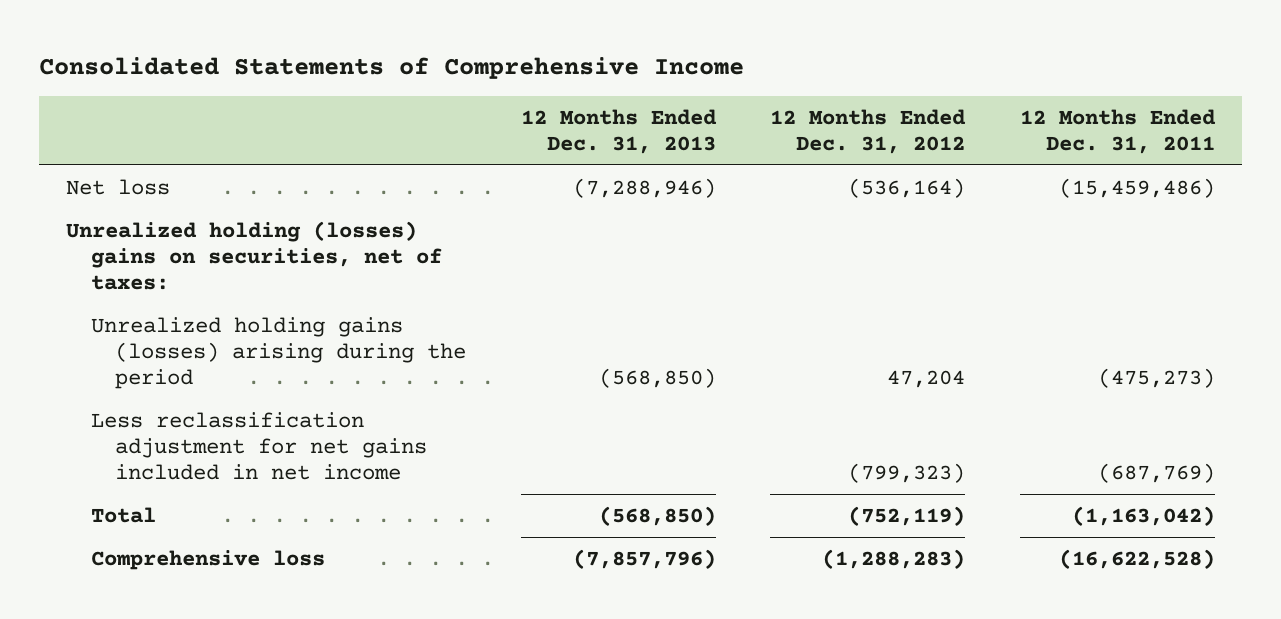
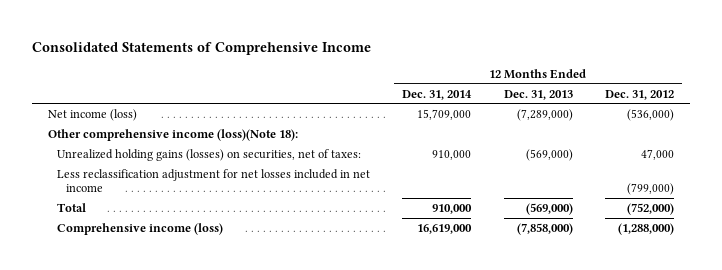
[1019,109,1216,155] 12 Months Ended Dec. 31, 2011 -> none
none -> [402,89,473,100] Dec. 31, 2014
[66,220,442,290] Unrealized holding (losses) gains on securities, net of taxes: -> none
[66,178,171,195] Net loss -> [48,108,138,121] Net income (loss)
[572,177,716,198] (7,288,946) -> [516,108,573,121] (7,289,000)
[848,177,966,198] (536,164) -> [626,108,674,121] (536,000)
none -> [48,128,299,141] Other comprehensive income (loss)(Note 18):
[90,316,467,389] Unrealized holding gains (losses) arising during the period -> [57,148,362,161] Unrealized holding gains (losses) on securities, net of taxes:
[598,367,716,388] (568,850) -> [525,148,573,161] (569,000)
[887,369,966,388] 47,204 -> [640,148,674,160] 47,000
[90,411,428,480] Less reclassification adjustment for net gains included in net income -> [57,168,371,193] Less reclassification adjustment for net losses included in net income
[848,462,966,483] (799,323) -> [626,183,674,196] (799,000)
[598,505,716,526] (568,850) -> [525,202,573,215] (569,000)
[848,505,966,526] (752,119) -> [626,202,674,215] (752,000)
[90,549,325,570] Comprehensive loss -> [57,222,224,235] Comprehensive income (loss)
[572,548,716,569] (7,857,796) -> [516,222,573,235] (7,858,000)
[822,548,966,569] (1,288,283) -> [617,222,674,235] (1,288,000)

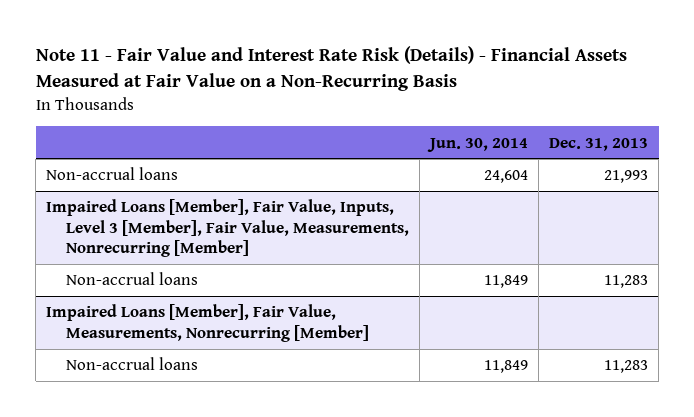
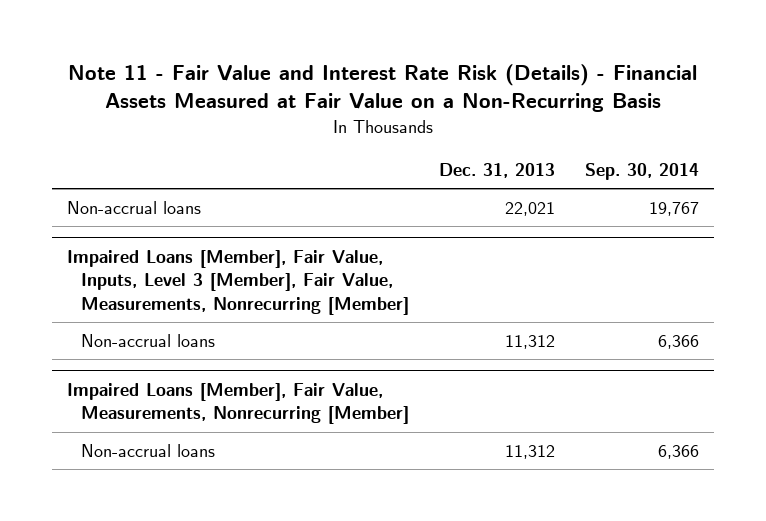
[427,137,529,152] Jun. 30, 2014 -> none
none -> [585,162,700,180] Sep. 30, 2014
[604,170,649,184] 21,993 -> [505,202,556,217] 22,021
[604,275,649,289] 11,283 -> [505,335,556,350] 11,312
[604,360,649,374] 11,283 -> [505,445,556,460] 11,312

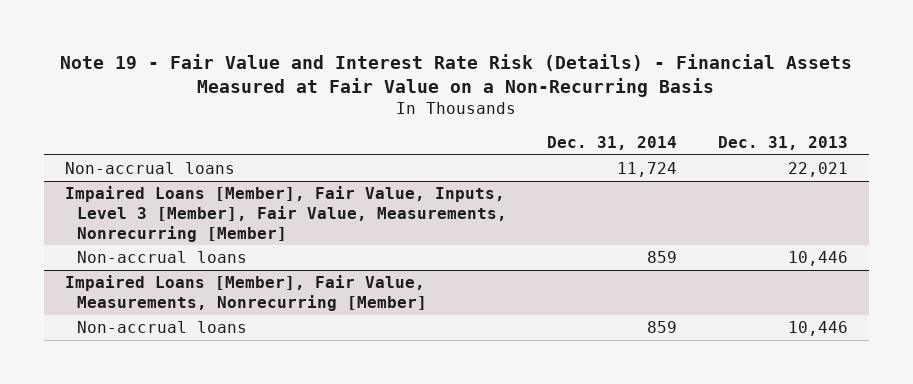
[67,63,697,113] Note 11 - Fair Value and Interest Rate Risk (Details) - Financial Assets Measured at Fair Value on a Non-Recurring Basis -> [60,53,853,98] Note 19 - Fair Value and Interest Rate Risk (Details) - Financial Assets Measured at Fair Value on a Non-Recurring Basis
[585,162,700,180] Sep. 30, 2014 -> none
none -> [547,136,678,151] Dec. 31, 2014
[505,335,556,350] 11,312 -> [788,251,849,267] 10,446
[505,445,556,460] 11,312 -> [788,321,849,337] 10,446

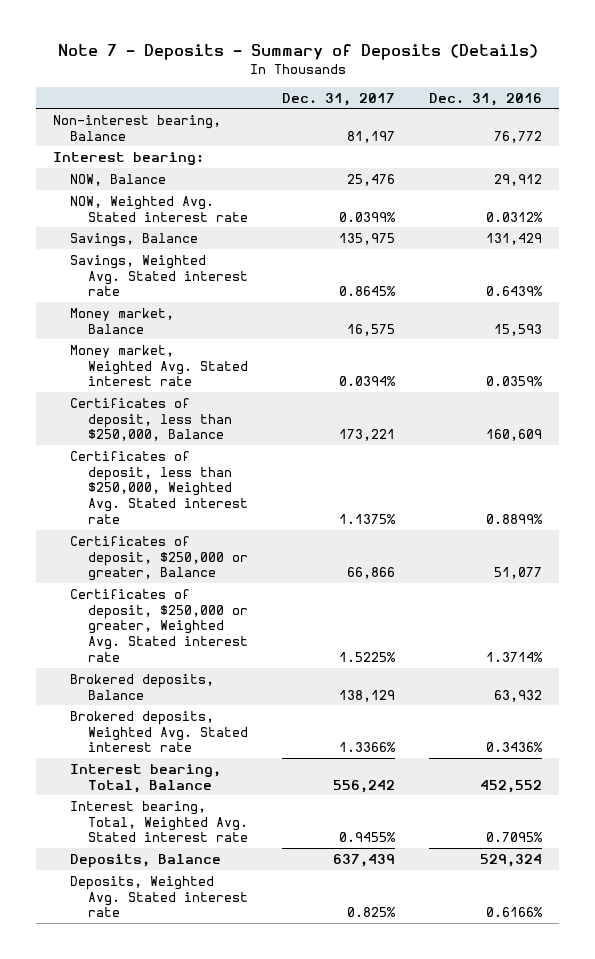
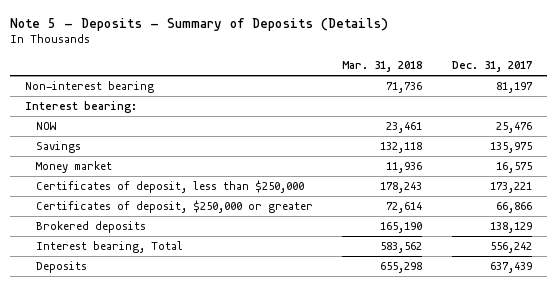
[57,44,538,61] Note 7 - Deposits - Summary of Deposits (Details) -> [9,17,388,31] Note 5 - Deposits - Summary of Deposits (Details)
[429,92,543,106] Dec. 31, 2016 -> none
none -> [342,61,423,73] Mar. 31, 2018
[53,114,222,141] Non-interest bearing, Balance -> [24,81,154,94] Non-interest bearing
[70,195,248,222] NOW, Weighted Avg. Stated interest rate -> none
[70,254,248,297] Savings, Weighted Avg. Stated interest rate -> none
[70,344,248,387] Money market, Weighted Avg. Stated interest rate -> none
[70,450,248,524] Certificates of deposit, less than $250,000, Weighted Avg. Stated interest rate -> none
[70,588,248,662] Certificates of deposit, $250,000 or greater, Weighted Avg. Stated interest rate -> none
[70,710,248,753] Brokered deposits, Weighted Avg. Stated interest rate -> none
[70,800,248,843] Interest bearing, Total, Weighted Avg. Stated interest rate -> none
[70,875,248,918] Deposits, Weighted Avg. Stated interest rate -> none
[70,173,167,186] NOW, Balance -> [35,122,56,131] NOW
[70,232,199,247] Savings, Balance -> [35,141,81,154] Savings
[70,307,175,334] Money market, Balance -> [35,161,112,174] Money market
[70,397,232,442] Certificates of deposit, less than $250,000, Balance -> [35,180,304,194] Certificates of deposit, less than $250,000
[70,535,248,582] Certificates of deposit, $250,000 or greater, Balance -> [35,200,313,214] Certificates of deposit, $250,000 or greater
[70,673,215,700] Brokered deposits, Balance -> [35,221,146,234] Brokered deposits
[70,763,222,793] Interest bearing, Total, Balance -> [35,241,183,254] Interest bearing, Total
[70,853,222,868] Deposits, Balance -> [35,261,87,274] Deposits

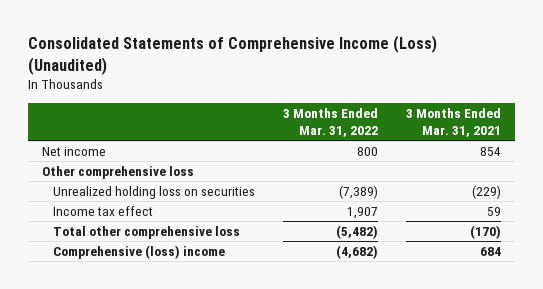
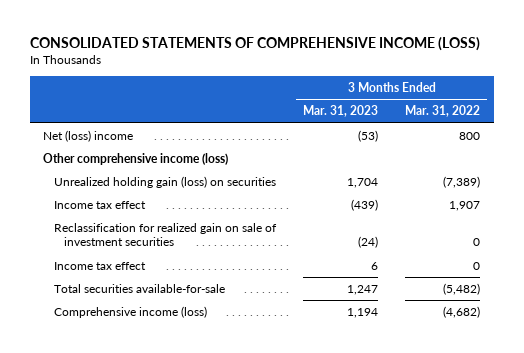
[28,35,438,75] Consolidated Statements of Comprehensive Income (Loss) (Unaudited) -> [29,37,480,52] CONSOLIDATED STATEMENTS OF COMPREHENSIVE INCOME (LOSS)
[405,108,501,137] 3 Months Ended Mar. 31, 2021 -> none
none -> [303,105,379,118] Mar. 31, 2023
[42,147,107,157] Net income -> [43,129,134,142] Net (loss) income
[42,166,195,180] Other comprehensive loss -> [43,152,229,165] Other comprehensive income (loss)
[52,186,255,200] Unrealized holding loss on securities -> [53,175,276,188] Unrealized holding gain (loss) on securities
none -> [53,222,277,247] Reclassification for realized gain on sale of investment securities
none -> [53,261,146,270] Income tax effect
[52,226,240,240] Total other comprehensive loss -> [53,283,225,293] Total securities available-for-sale
[52,245,225,260] Comprehensive (loss) income -> [53,305,207,318] Comprehensive income (loss)

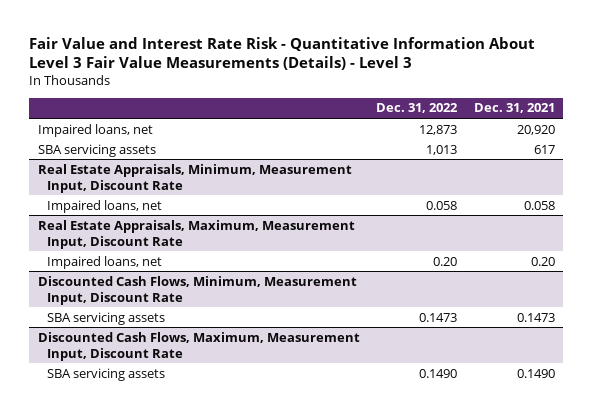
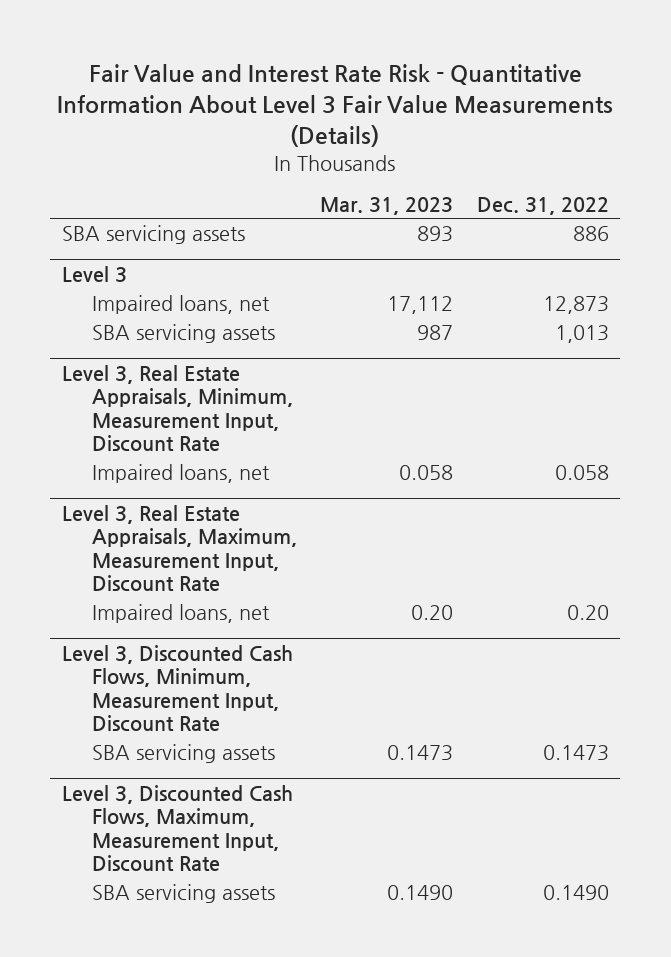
[29,36,536,71] Fair Value and Interest Rate Risk - Quantitative Information About Level 3 Fair Value Measurements (Details) - Level 3 -> [57,63,614,147] Fair Value and Interest Rate Risk - Quantitative Information About Level 3 Fair Value Measurements (Details)
[473,103,555,114] Dec. 31, 2021 -> none
none -> [320,196,454,215] Mar. 31, 2023
none -> [61,225,245,245] SBA servicing assets
none -> [61,266,127,283] Level 3
[37,163,352,193] Real Estate Appraisals, Minimum, Measurement Input, Discount Rate -> [61,365,293,453] Level 3, Real Estate Appraisals, Minimum, Measurement Input, Discount Rate
[37,219,355,249] Real Estate Appraisals, Maximum, Measurement Input, Discount Rate -> [61,505,297,593] Level 3, Real Estate Appraisals, Maximum, Measurement Input, Discount Rate
[37,275,357,305] Discounted Cash Flows, Minimum, Measurement Input, Discount Rate -> [61,645,293,733] Level 3, Discounted Cash Flows, Minimum, Measurement Input, Discount Rate
[37,331,360,361] Discounted Cash Flows, Maximum, Measurement Input, Discount Rate -> [61,785,293,873] Level 3, Discounted Cash Flows, Maximum, Measurement Input, Discount Rate

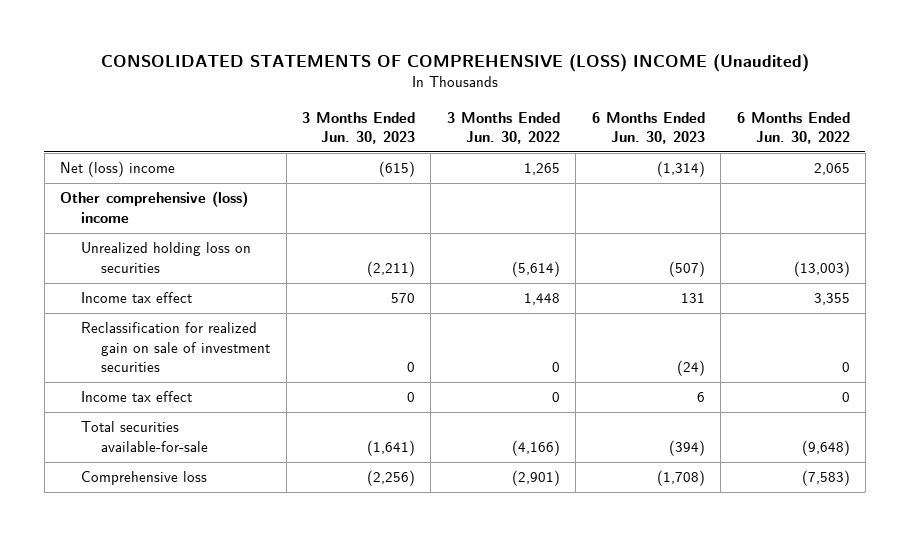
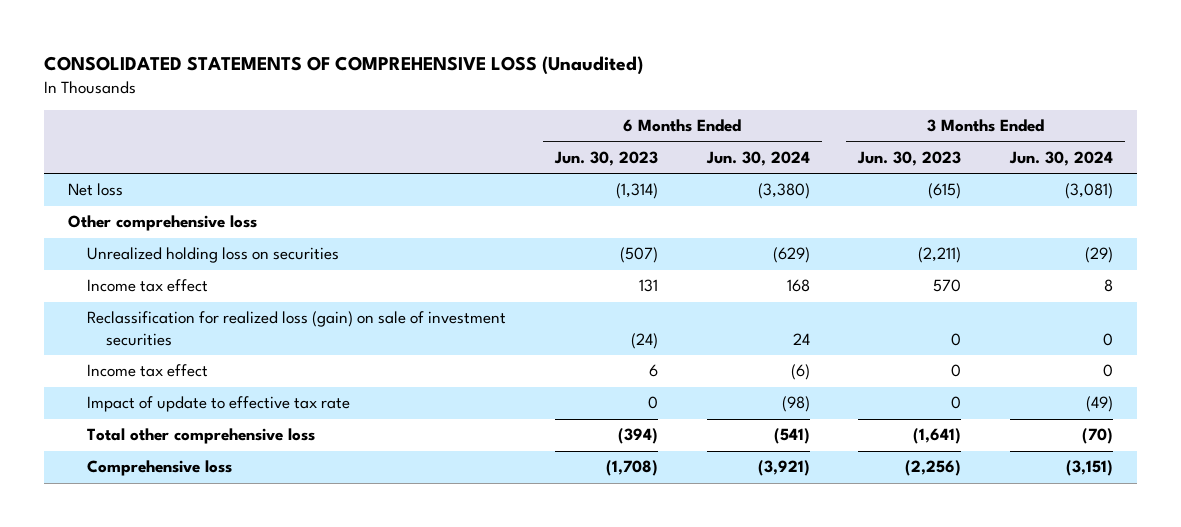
[100,54,809,73] CONSOLIDATED STATEMENTS OF COMPREHENSIVE (LOSS) INCOME (Unaudited) -> [44,56,644,76] CONSOLIDATED STATEMENTS OF COMPREHENSIVE LOSS (Unaudited)
[446,111,560,144] 3 Months Ended Jun. 30, 2022 -> none
[736,111,850,144] 6 Months Ended Jun. 30, 2022 -> none
none -> [705,150,810,166] Jun. 30, 2024
none -> [1008,150,1113,166] Jun. 30, 2024
[60,161,176,178] Net (loss) income -> [68,183,124,197] Net loss
[60,191,249,223] Other comprehensive (loss) income -> [68,215,258,232] Other comprehensive loss
[80,322,271,372] Reclassification for realized gain on sale of investment securities -> [87,311,507,347] Reclassification for realized loss (gain) on sale of investment securities
none -> [87,396,351,413] Impact of update to effective tax rate
[80,421,209,452] Total securities available-for-sale -> [87,428,316,445] Total other comprehensive loss

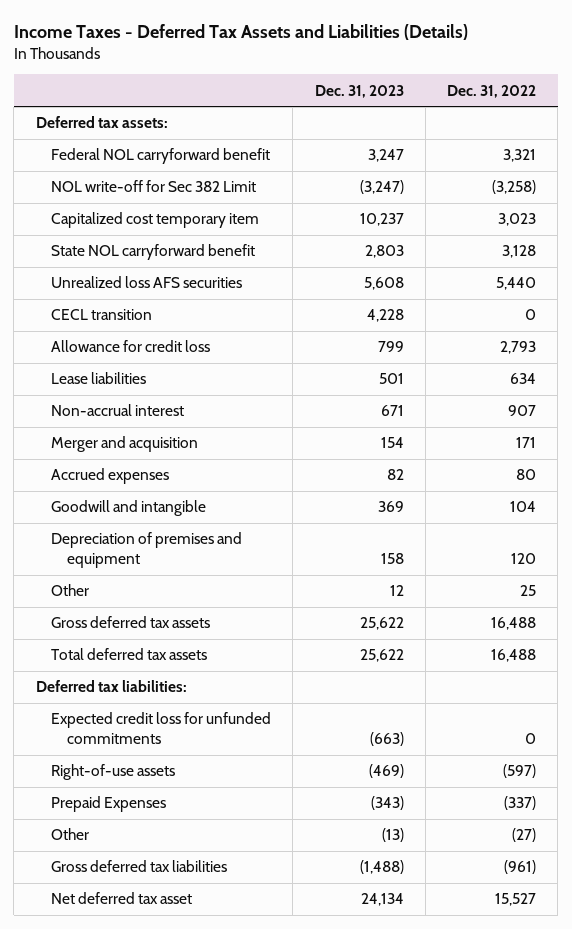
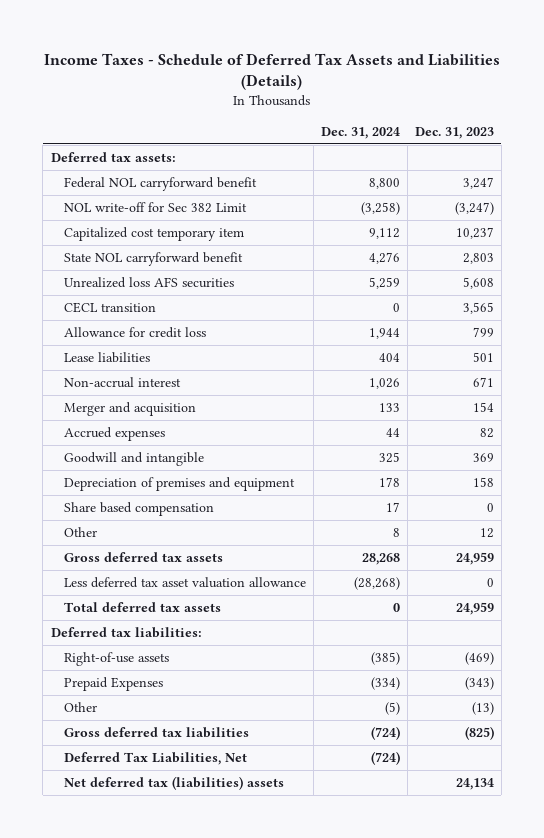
[13,23,468,40] Income Taxes - Deferred Tax Assets and Liabilities (Details) -> [44,52,501,91] Income Taxes - Schedule of Deferred Tax Assets and Liabilities (Details)
[447,84,537,98] Dec. 31, 2022 -> none
none -> [320,126,400,139] Dec. 31, 2024
[366,309,404,323] 4,228 -> [462,301,494,314] 3,565
none -> [63,501,214,516] Share based compensation
[359,617,404,631] 25,622 -> [455,551,494,565] 24,959
none -> [63,576,306,588] Less deferred tax asset valuation allowance
[359,649,404,663] 25,622 -> [455,601,494,615] 24,959
[51,712,272,745] Expected credit loss for unfunded commitments -> none
[359,860,404,875] (1,488) -> [464,725,494,740] (825)
none -> [63,751,247,765] Deferred Tax Liabilities, Net
[51,892,193,905] Net deferred tax asset -> [63,775,284,790] Net deferred tax (liabilities) assets

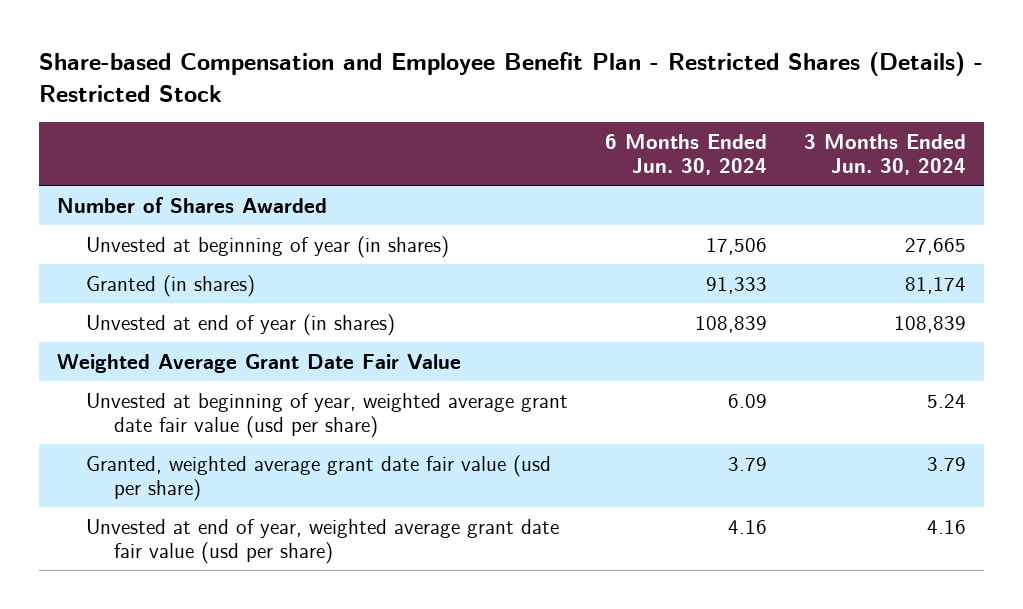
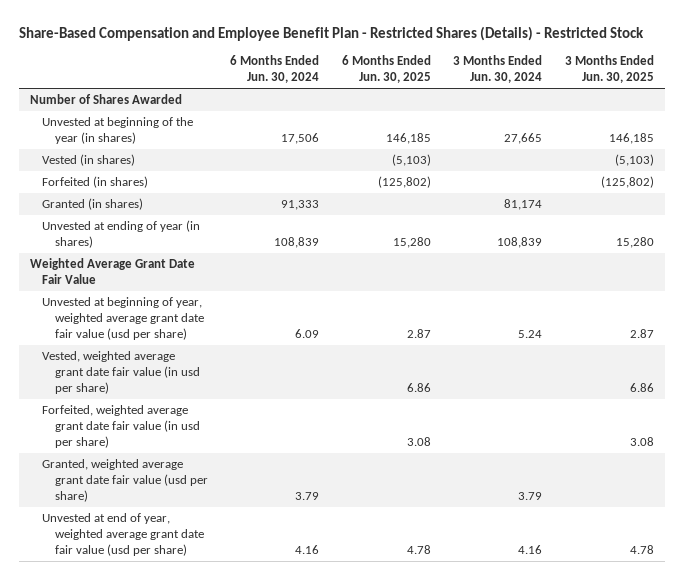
[38,52,983,102] Share-based Compensation and Employee Benefit Plan - Restricted Shares (Details) - Restricted Stock -> [18,26,644,42] Share-Based Compensation and Employee Benefit Plan - Restricted Shares (Details) - Restricted Stock
none -> [341,55,431,84] 6 Months Ended Jun. 30, 2025
none -> [565,55,655,84] 3 Months Ended Jun. 30, 2025
[85,235,449,258] Unvested at beginning of year (in shares) -> [42,116,194,144] Unvested at beginning of the year (in shares)
none -> [42,153,136,166] Vested (in shares)
none -> [42,175,149,188] Forfeited (in shares)
[85,313,395,336] Unvested at end of year (in shares) -> [42,219,201,248] Unvested at ending of year (in shares)
none -> [42,350,200,394] Vested, weighted average grant date fair value (in usd per share)
none -> [42,404,200,448] Forfeited, weighted average grant date fair value (in usd per share)

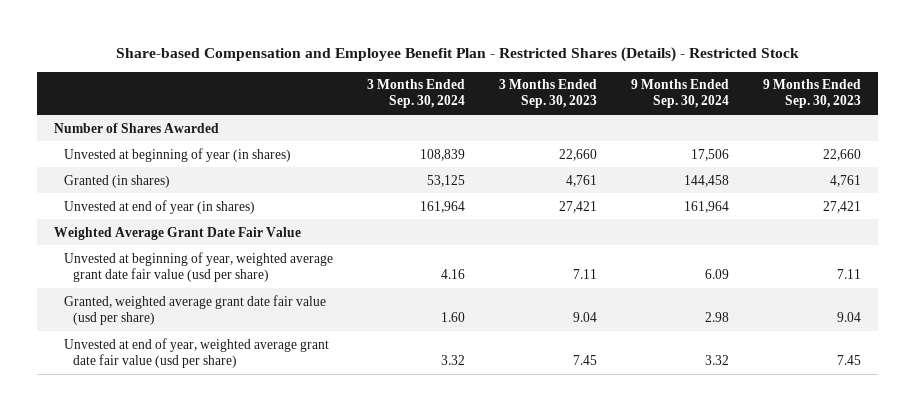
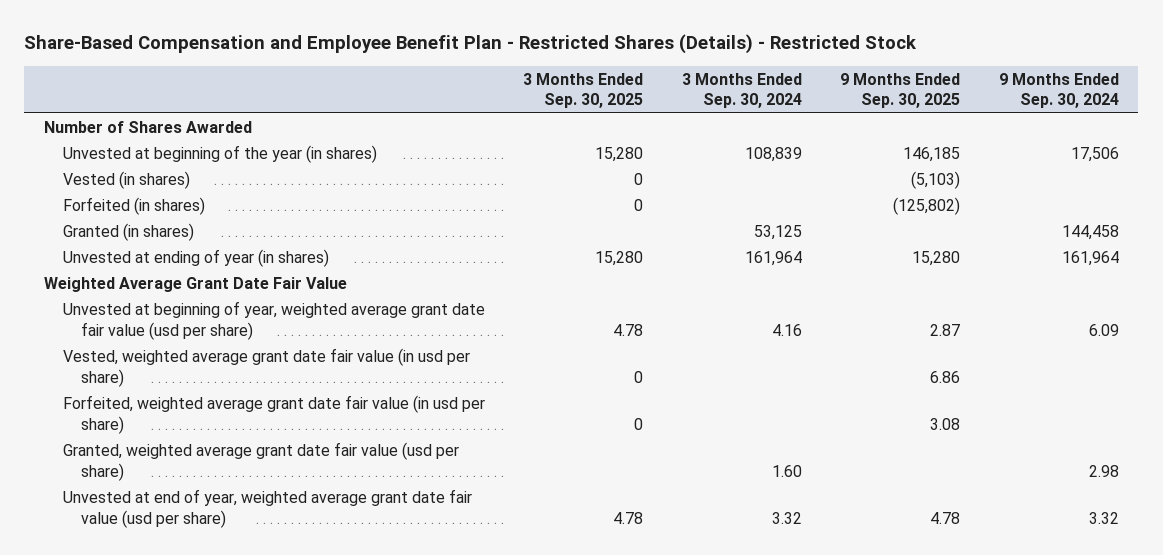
[115,47,799,63] Share-based Compensation and Employee Benefit Plan - Restricted Shares (Details) - Restricted Stock -> [24,34,918,55] Share-Based Compensation and Employee Benefit Plan - Restricted Shares (Details) - Restricted Stock
[498,79,597,109] 3 Months Ended Sep. 30, 2023 -> none
[763,79,862,109] 9 Months Ended Sep. 30, 2023 -> none
none -> [523,72,644,109] 3 Months Ended Sep. 30, 2025
none -> [840,72,961,109] 9 Months Ended Sep. 30, 2025
[63,147,291,162] Unvested at beginning of year (in shares) -> [62,144,377,163] Unvested at beginning of the year (in shares)
none -> [62,170,190,189] Vested (in shares)
none -> [62,196,205,215] Forfeited (in shares)
[63,199,255,214] Unvested at end of year (in shares) -> [62,248,329,267] Unvested at ending of year (in shares)
none -> [62,347,470,387] Vested, weighted average grant date fair value (in usd per share)
none -> [62,394,485,434] Forfeited, weighted average grant date fair value (in usd per share)

